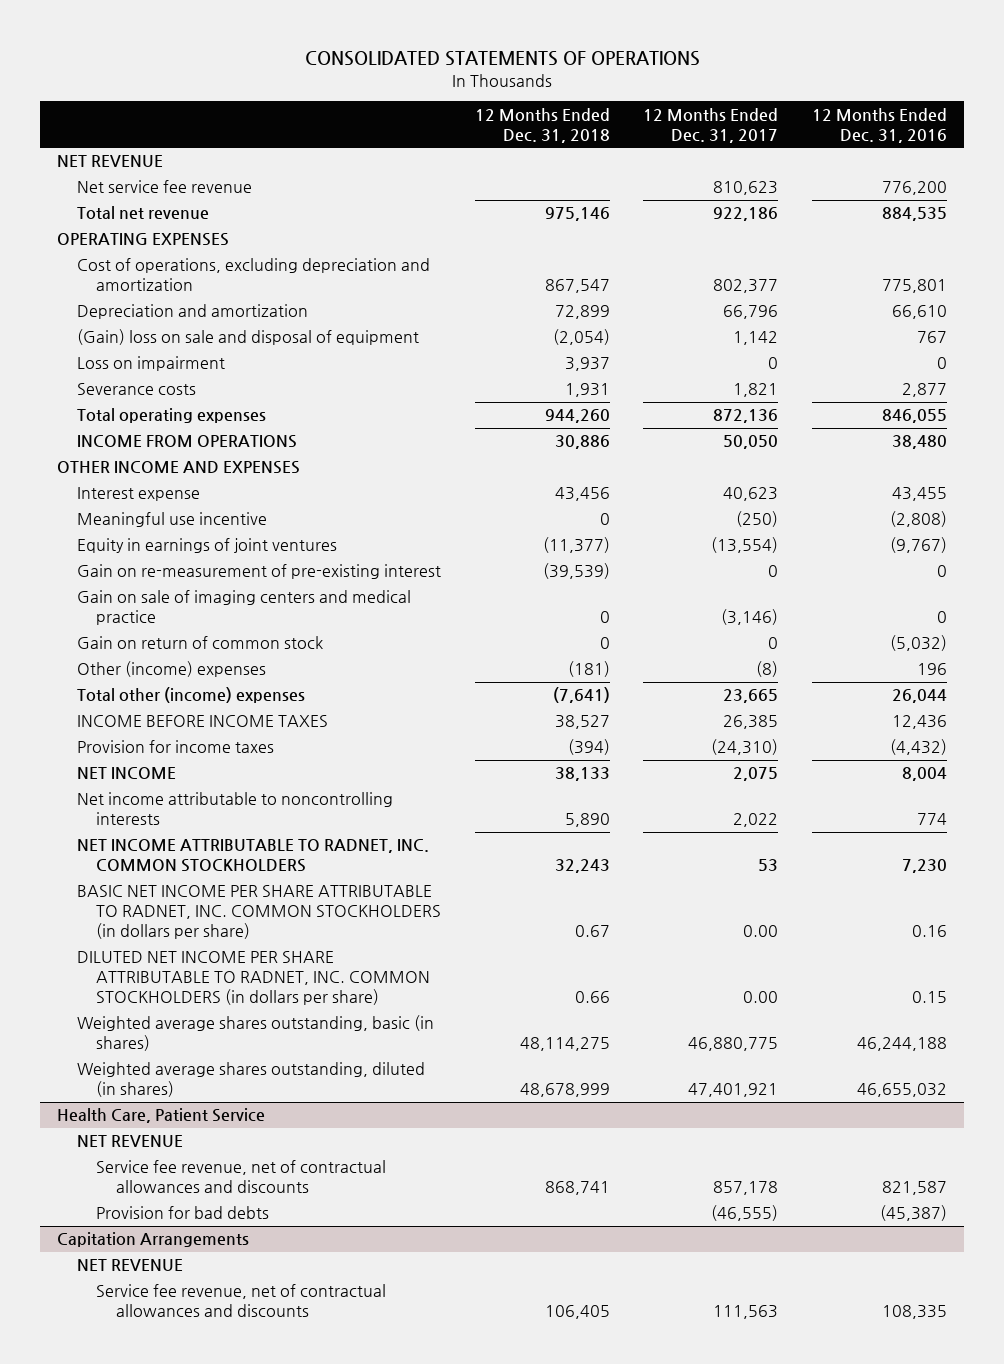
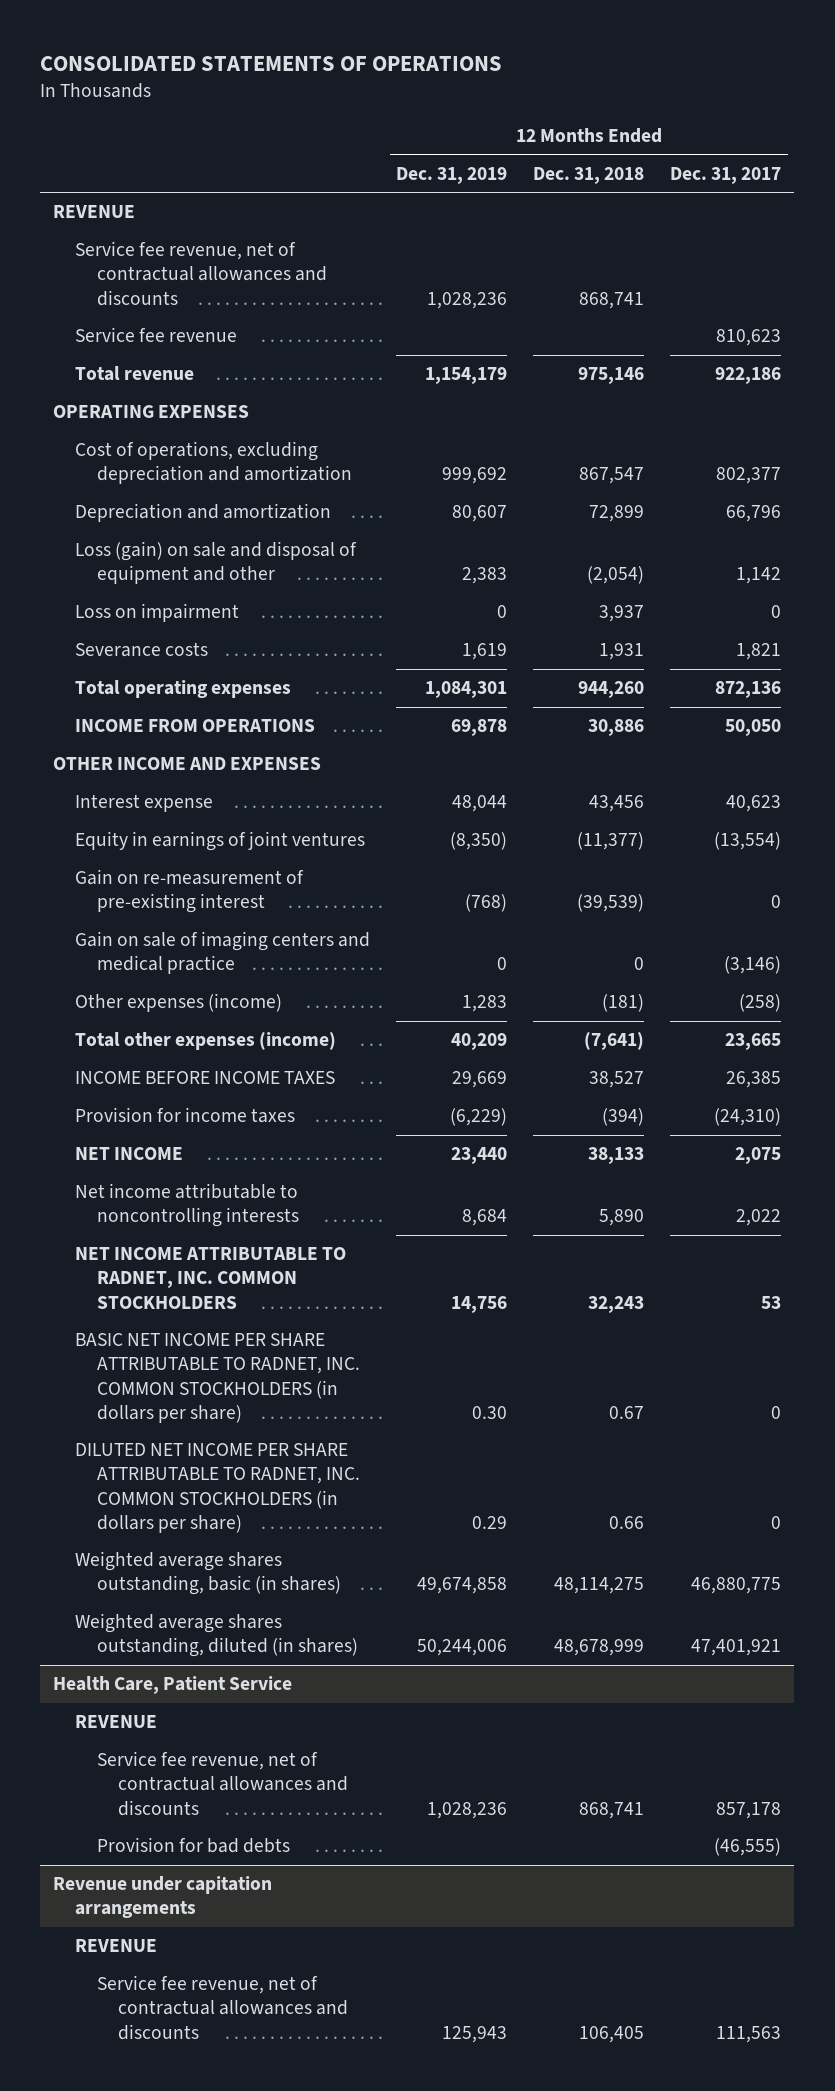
[811,107,947,143] 12 Months Ended Dec. 31, 2016 -> none
none -> [396,166,508,184] Dec. 31, 2019
[56,155,163,168] NET REVENUE -> [53,205,136,219] REVENUE
none -> [74,241,327,306] Service fee revenue, net of contractual allowances and discounts
[76,180,252,194] Net service fee revenue -> [74,327,237,343] Service fee revenue
[76,206,209,220] Total net revenue -> [74,366,194,382] Total revenue
[76,329,419,346] (Gain) loss on sale and disposal of equipment -> [74,541,357,585] Loss (gain) on sale and disposal of equipment and other
[76,512,267,528] Meaningful use incentive -> none
[76,636,323,650] Gain on return of common stock -> none
[76,661,266,678] Other (income) expenses -> [74,993,282,1013] Other expenses (income)
[756,661,779,678] (8) -> [739,994,782,1013] (258)
[76,687,305,704] Total other (income) expenses -> [74,1032,336,1051] Total other expenses (income)
[743,925,779,938] 0.00 -> [771,1405,782,1419] 0
[743,991,779,1004] 0.00 -> [771,1515,782,1529] 0
[76,1135,183,1148] NET REVENUE -> [74,1715,157,1729] REVENUE
[56,1232,249,1248] Capitation Arrangements -> [53,1876,273,1919] Revenue under capitation arrangements
[76,1259,183,1272] NET REVENUE -> [74,1939,157,1953] REVENUE

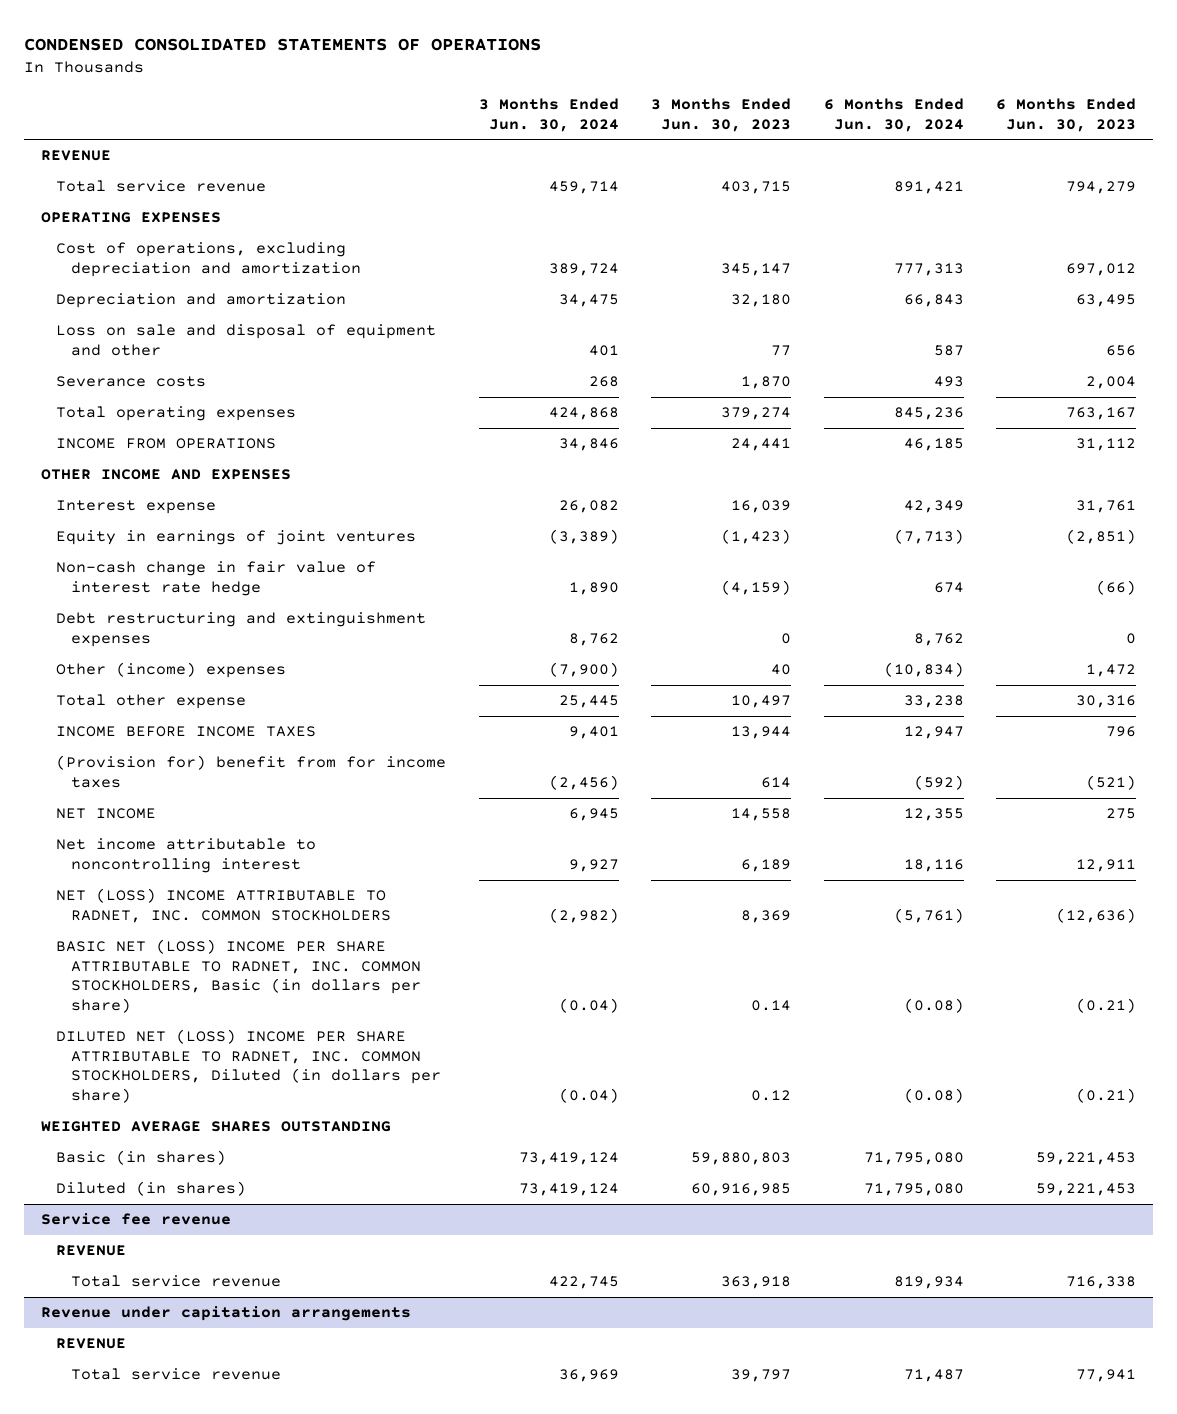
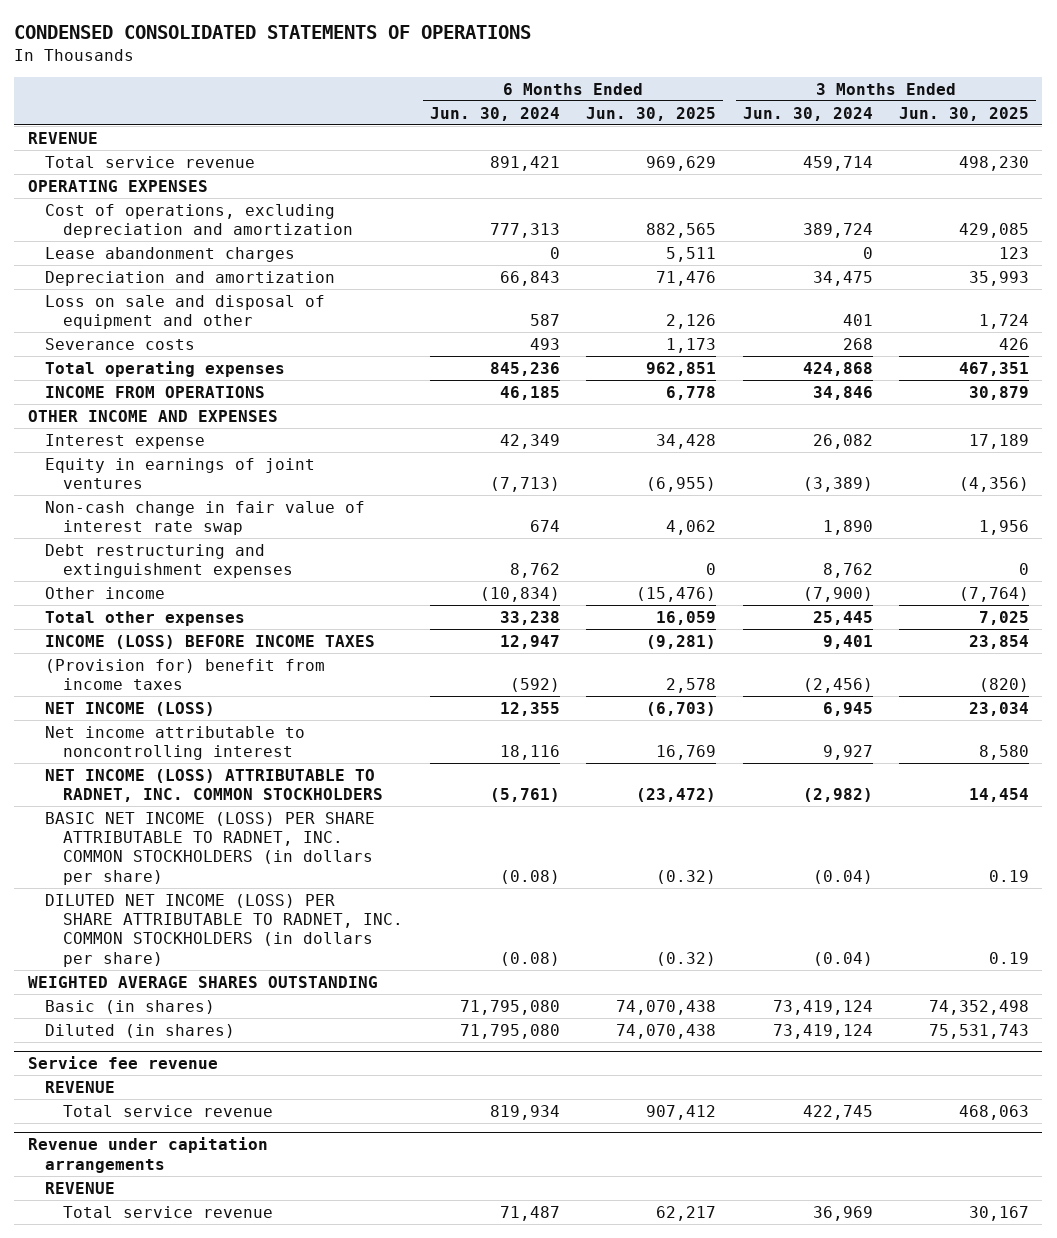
[651,98,792,132] 3 Months Ended Jun. 30, 2023 -> none
[996,98,1137,132] 6 Months Ended Jun. 30, 2023 -> none
none -> [586,106,717,121] Jun. 30, 2025
none -> [899,106,1030,121] Jun. 30, 2025
none -> [45,246,296,262] Lease abandonment charges
[55,561,376,596] Non-cash change in fair value of interest rate hedge -> [45,500,366,536] Non-cash change in fair value of interest rate swap
[55,662,286,679] Other (income) expenses -> [45,586,166,599] Other income
[55,694,246,710] Total other expense -> [45,610,246,626] Total other expenses
[55,726,316,738] INCOME BEFORE INCOME TAXES -> [45,634,376,649] INCOME (LOSS) BEFORE INCOME TAXES
[55,755,446,788] (Provision for) benefit from for income taxes -> [45,658,326,691] (Provision for) benefit from income taxes
[55,808,156,820] NET INCOME -> [45,701,216,716] NET INCOME (LOSS)
[55,888,392,923] NET (LOSS) INCOME ATTRIBUTABLE TO RADNET, INC. COMMON STOCKHOLDERS -> [45,768,384,803] NET INCOME (LOSS) ATTRIBUTABLE TO RADNET, INC. COMMON STOCKHOLDERS
[55,939,422,1013] BASIC NET (LOSS) INCOME PER SHARE ATTRIBUTABLE TO RADNET, INC. COMMON STOCKHOLDERS, Basic (in dollars per share) -> [45,811,376,885] BASIC NET INCOME (LOSS) PER SHARE ATTRIBUTABLE TO RADNET, INC. COMMON STOCKHOLDERS (in dollars per share)
[55,1029,442,1103] DILUTED NET (LOSS) INCOME PER SHARE ATTRIBUTABLE TO RADNET, INC. COMMON STOCKHOLDERS, Diluted (in dollars per share) -> [45,893,404,967] DILUTED NET INCOME (LOSS) PER SHARE ATTRIBUTABLE TO RADNET, INC. COMMON STOCKHOLDERS (in dollars per share)

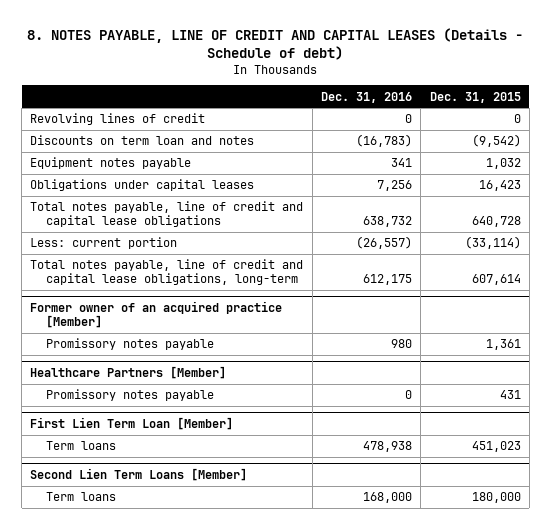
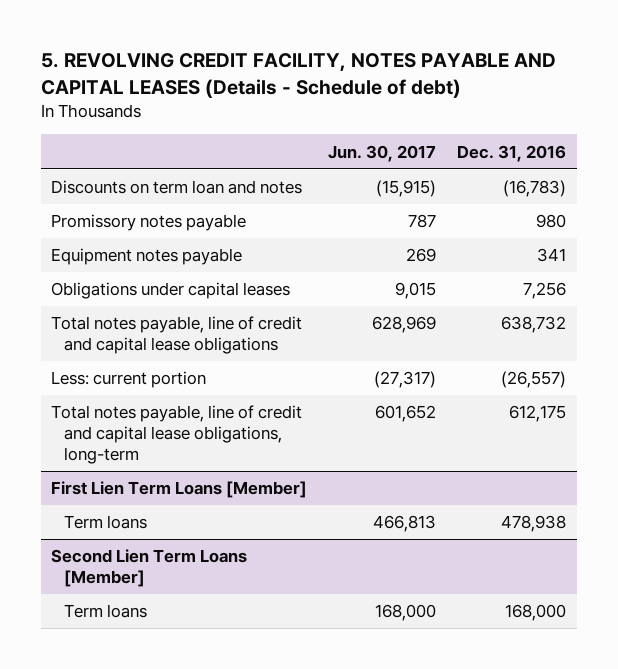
[27,27,524,60] 8. NOTES PAYABLE, LINE OF CREDIT AND CAPITAL LEASES (Details - Schedule of debt) -> [40,53,556,99] 5. REVOLVING CREDIT FACILITY, NOTES PAYABLE AND CAPITAL LEASES (Details - Schedule of debt)
[429,91,521,103] Dec. 31, 2015 -> none
none -> [328,144,437,162] Jun. 30, 2017
[30,113,206,126] Revolving lines of credit -> none
none -> [51,214,247,232] Promissory notes payable
[30,301,283,328] Former owner of an acquired practice [Member] -> none
[45,338,214,351] Promissory notes payable -> none
[30,366,227,380] Healthcare Partners [Member] -> none
[45,389,214,402] Promissory notes payable -> none
[30,417,234,431] First Lien Term Loan [Member] -> [51,481,308,499] First Lien Term Loans [Member]

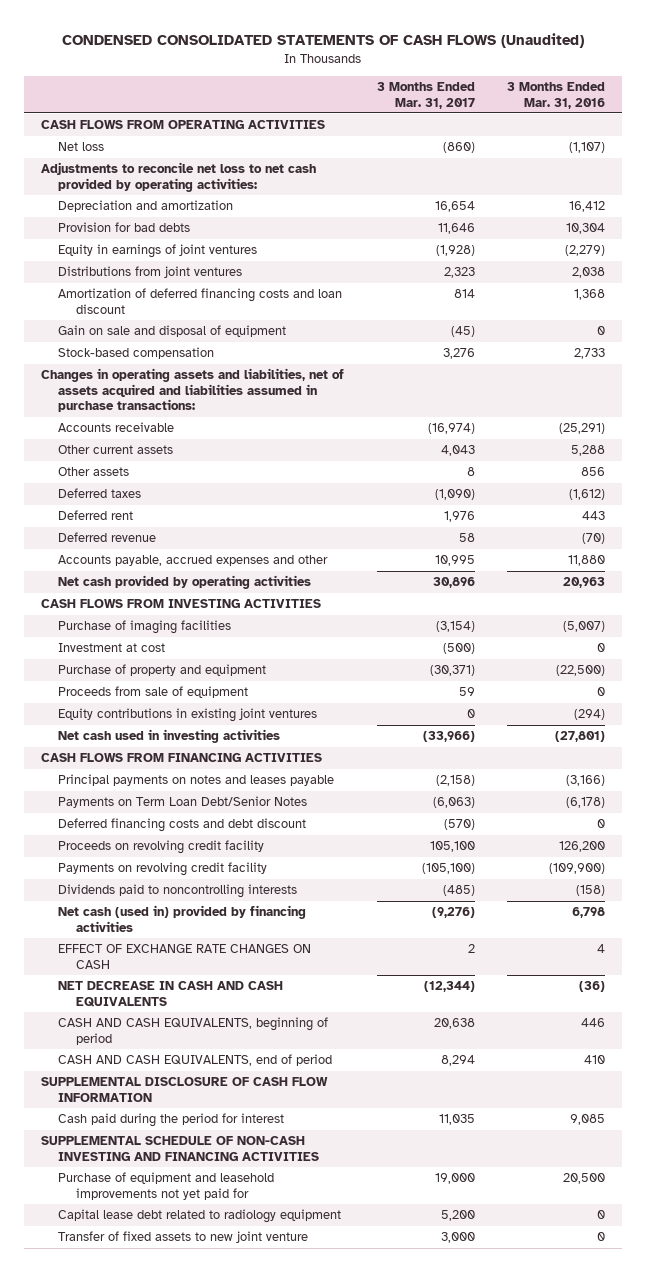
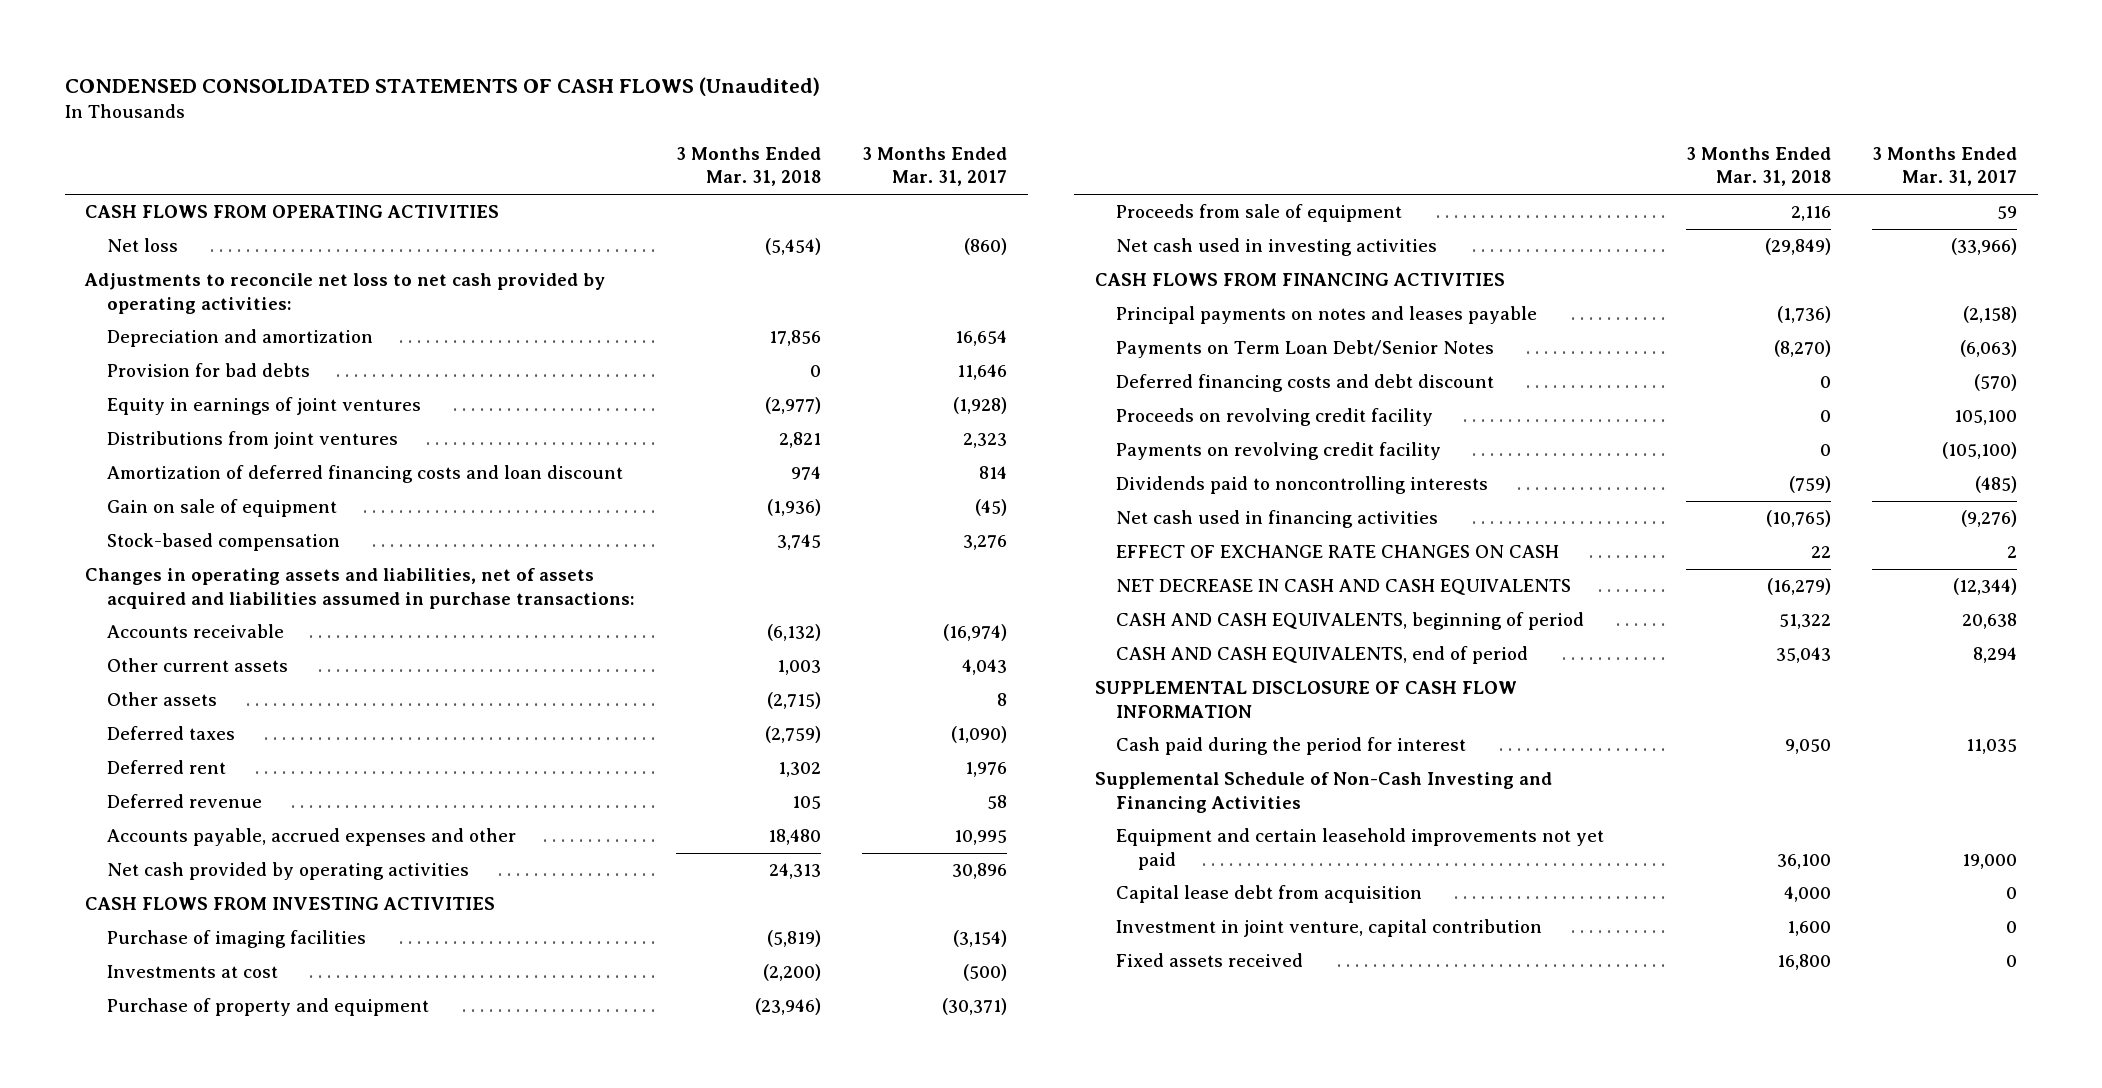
[507,82,606,109] 3 Months Ended Mar. 31, 2016 -> none
none -> [676,146,822,187] 3 Months Ended Mar. 31, 2018
[58,325,287,338] Gain on sale and disposal of equipment -> [106,499,337,518] Gain on sale of equipment
[58,643,166,653] Investment at cost -> [106,965,278,979] Investments at cost
[58,708,318,723] Equity contributions in existing joint ventures -> none
[58,905,307,932] Net cash (used in) provided by financing activities -> [1116,510,1439,529] Net cash used in financing activities
[58,1231,309,1244] Transfer of fixed assets to new joint venture -> none
[40,1136,320,1161] SUPPLEMENTAL SCHEDULE OF NON-CASH INVESTING AND FINANCING ACTIVITIES -> [1094,772,1552,813] Supplemental Schedule of Non-Cash Investing and Financing Activities
[58,1172,275,1200] Purchase of equipment and leasehold improvements not yet paid for -> [1116,828,1605,870] Equipment and certain leasehold improvements not yet paid
[58,1209,342,1224] Capital lease debt related to radiology equipment -> [1116,885,1423,904] Capital lease debt from acquisition
[440,1210,475,1222] 5,200 -> [2006,887,2018,900] 0
none -> [1116,919,1543,938] Investment in joint venture, capital contribution
none -> [1116,953,1304,968] Fixed assets received

